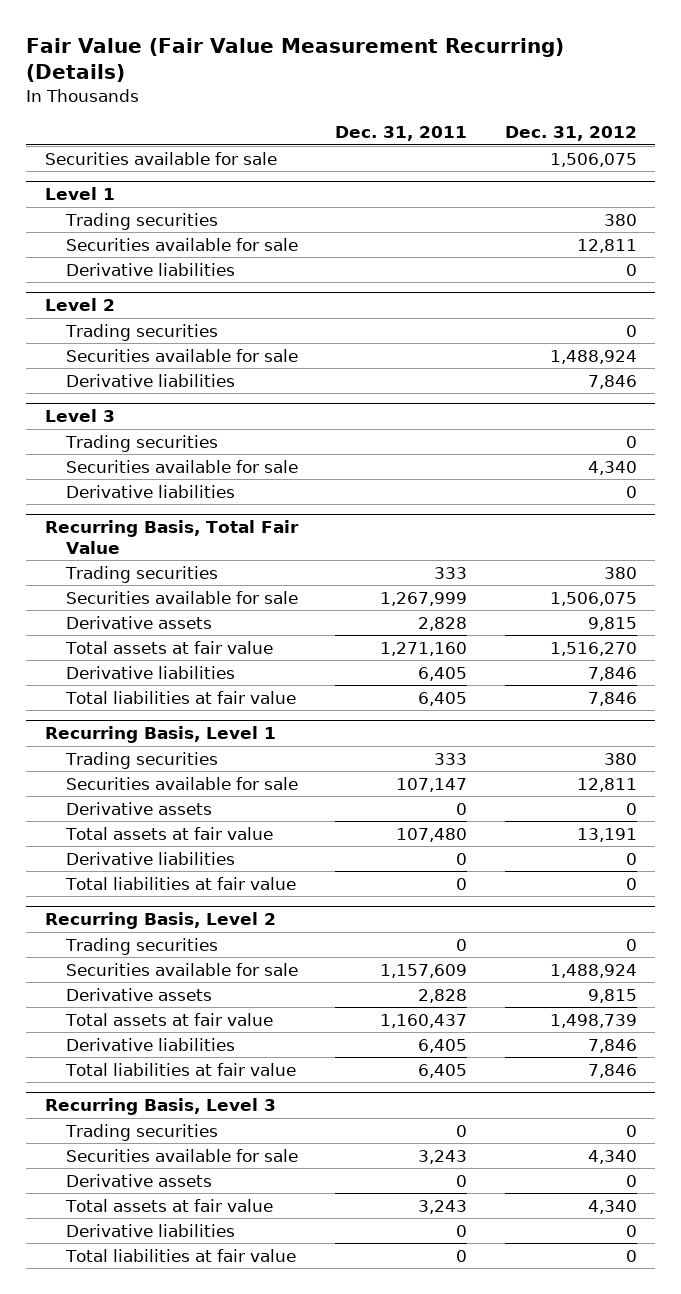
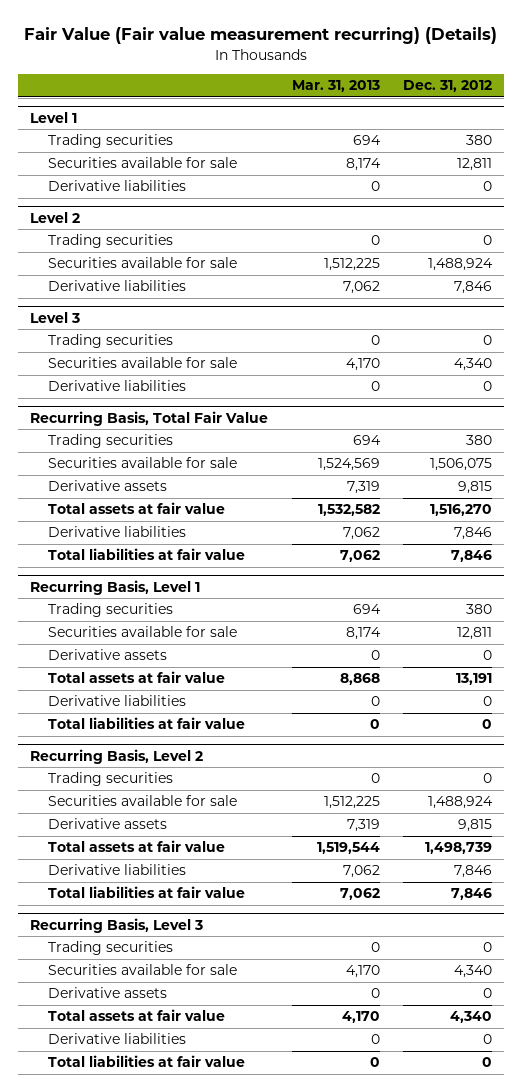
[26,37,565,83] Fair Value (Fair Value Measurement Recurring) (Details) -> [24,27,498,45] Fair Value (Fair value measurement recurring) (Details)
[335,126,468,142] Dec. 31, 2011 -> none
none -> [291,80,380,93] Mar. 31, 2013
[44,151,277,165] Securities available for sale -> none

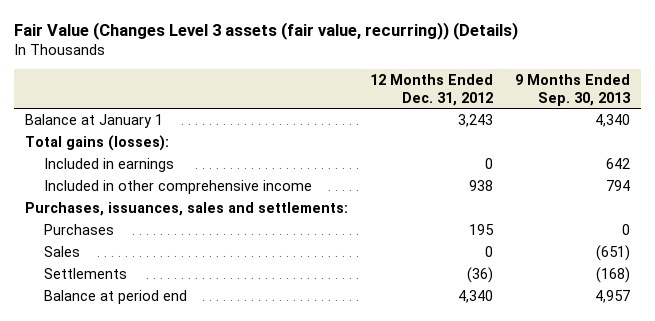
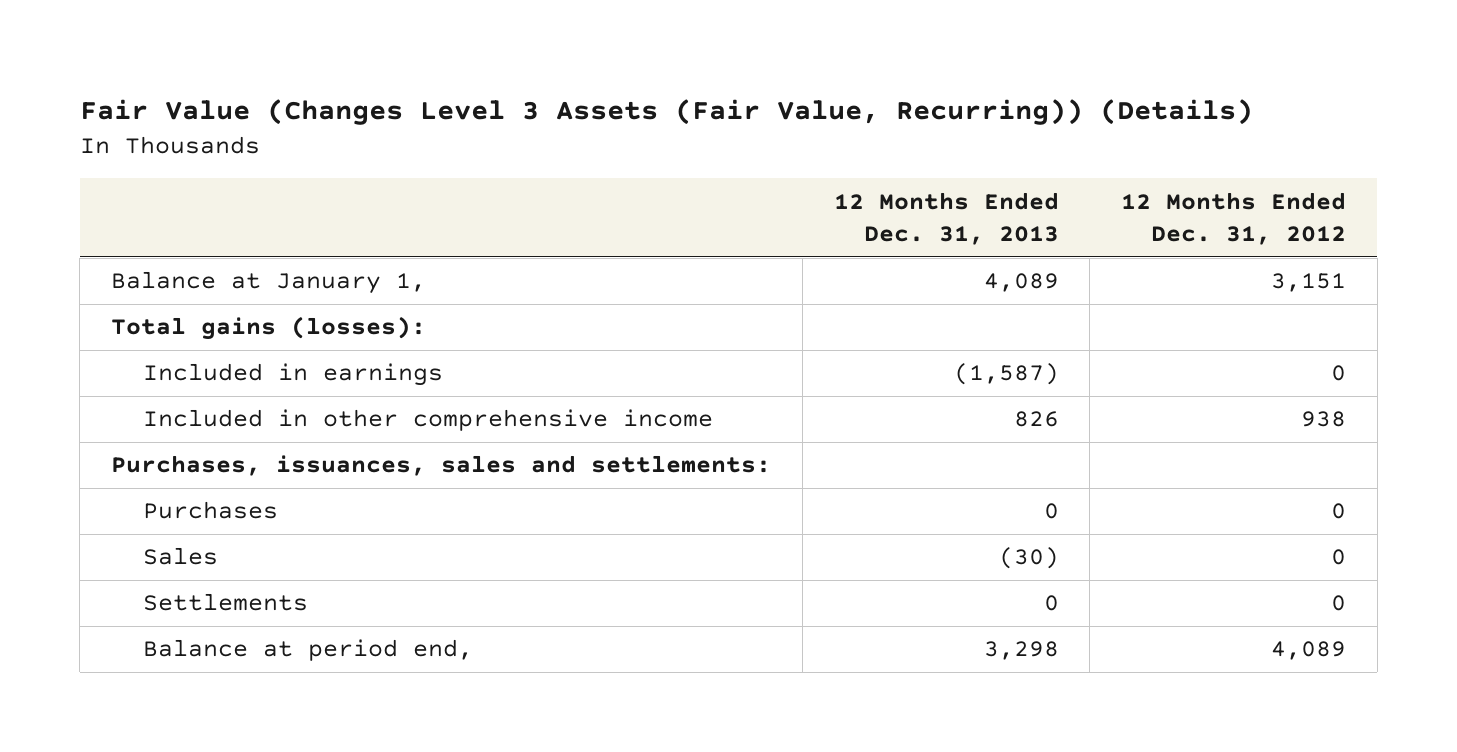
[13,21,518,40] Fair Value (Changes Level 3 assets (fair value, recurring)) (Details) -> [79,99,1253,126] Fair Value (Changes Level 3 Assets (Fair Value, Recurring)) (Details)
[515,74,632,106] 9 Months Ended Sep. 30, 2013 -> none
none -> [833,191,1059,246] 12 Months Ended Dec. 31, 2013
[24,113,163,128] Balance at January 1 -> [111,271,427,295] Balance at January 1,
[458,113,494,127] 3,243 -> [1270,273,1346,293] 3,151
[469,223,495,235] 195 -> [1330,503,1346,520] 0
[467,266,494,283] (36) -> [1330,595,1346,612] 0
[43,289,187,304] Balance at period end -> [142,639,473,662] Balance at period end,
[458,289,494,303] 4,340 -> [1270,641,1346,661] 4,089

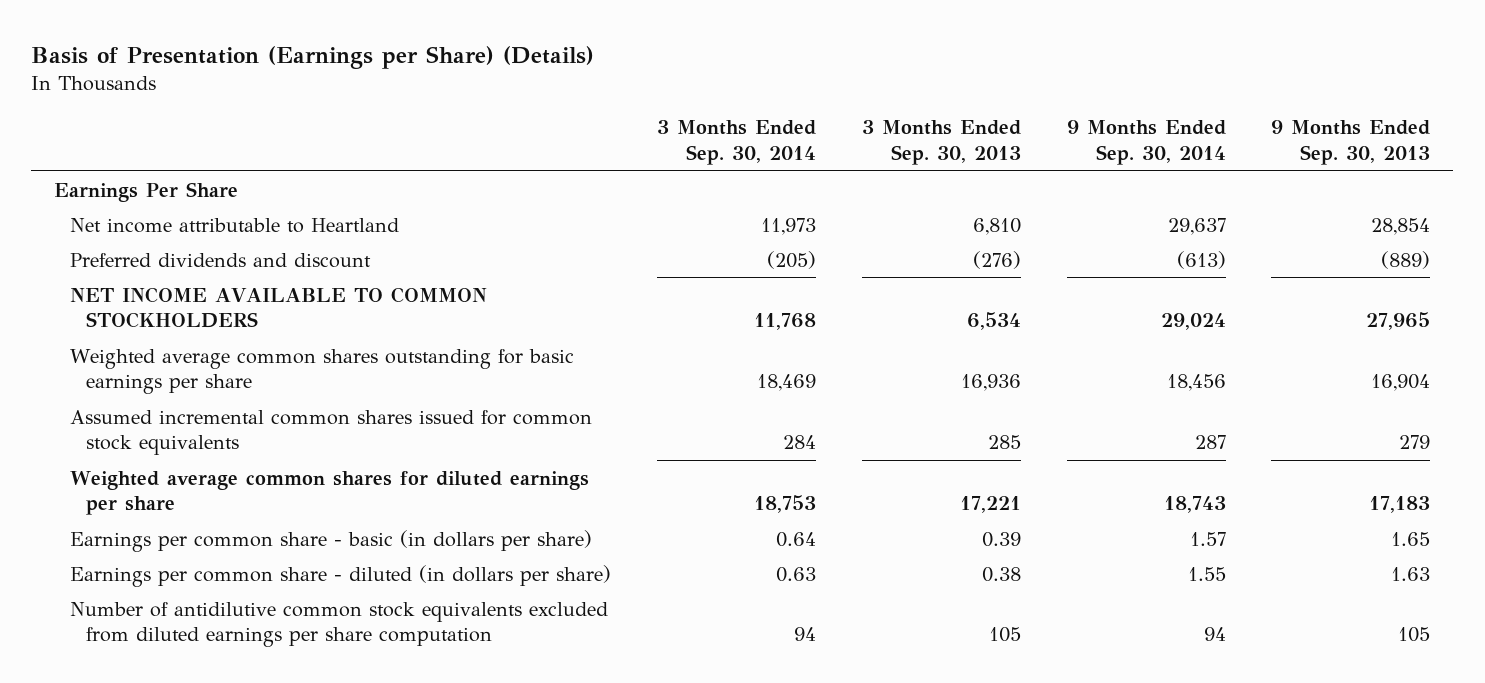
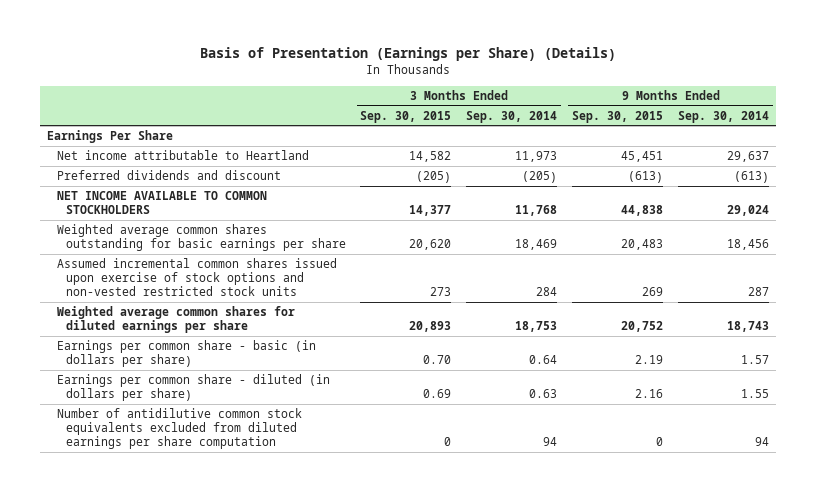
[861,120,1021,166] 3 Months Ended Sep. 30, 2013 -> none
[1271,120,1431,166] 9 Months Ended Sep. 30, 2013 -> none
none -> [360,110,452,123] Sep. 30, 2015
none -> [572,110,664,123] Sep. 30, 2015
[70,409,593,456] Assumed incremental common shares issued for common stock equivalents -> [56,258,337,296] Assumed incremental common shares issued upon exercise of stock options and non-vested restricted stock units

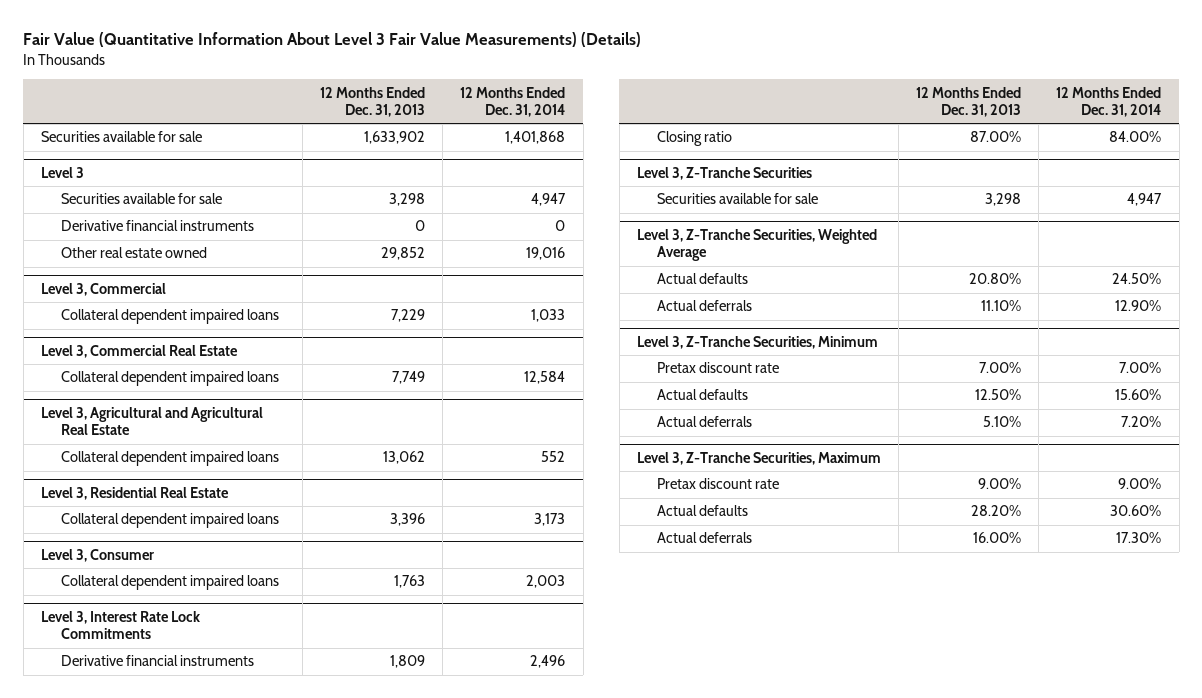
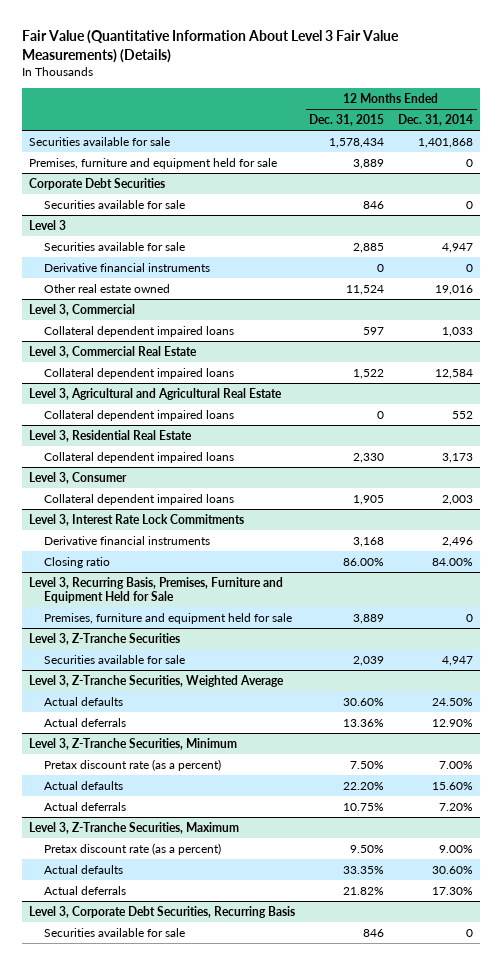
[320,86,426,117] 12 Months Ended Dec. 31, 2013 -> none
none -> [309,113,385,126] Dec. 31, 2015
none -> [29,157,278,169] Premises, furniture and equipment held for sale
none -> [29,177,166,190] Corporate Debt Securities
none -> [44,199,186,209] Securities available for sale
none -> [29,576,284,603] Level 3, Recurring Basis, Premises, Furniture and Equipment Held for Sale
none -> [44,612,293,624] Premises, furniture and equipment held for sale
[657,362,780,374] Pretax discount rate -> [44,758,222,771] Pretax discount rate (as a percent)
[657,478,780,490] Pretax discount rate -> [44,842,222,855] Pretax discount rate (as a percent)
none -> [29,905,296,918] Level 3, Corporate Debt Securities, Recurring Basis
none -> [44,927,186,937] Securities available for sale

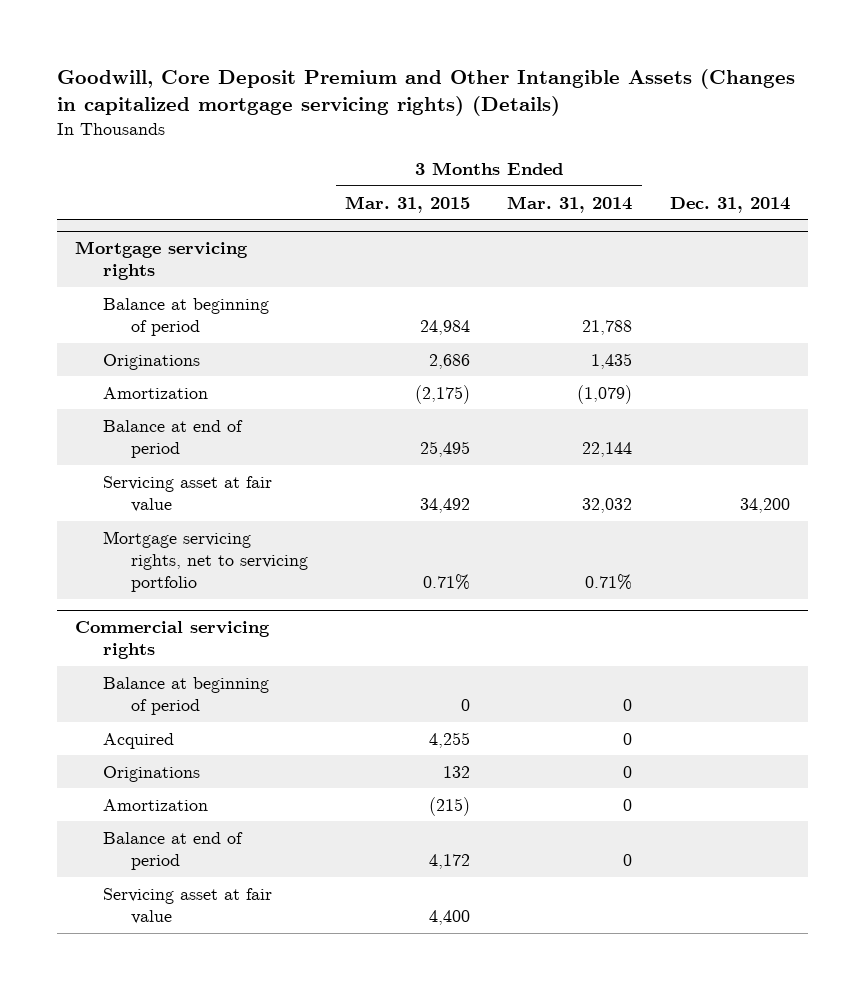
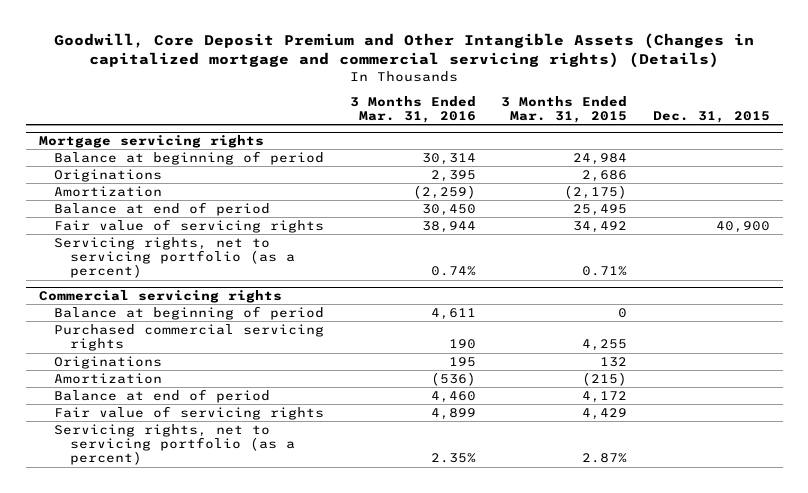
[56,69,795,117] Goodwill, Core Deposit Premium and Other Intangible Assets (Changes in capitalized mortgage servicing rights) (Details) -> [54,32,755,68] Goodwill, Core Deposit Premium and Other Intangible Assets (Changes in capitalized mortgage and commercial servicing rights) (Details)
[507,195,633,213] Mar. 31, 2014 -> none
[669,196,790,213] Dec. 31, 2014 -> none
none -> [349,95,476,123] 3 Months Ended Mar. 31, 2016
none -> [652,110,770,123] Dec. 31, 2015
[103,475,273,512] Servicing asset at fair value -> [54,218,325,233] Fair value of servicing rights
[103,530,309,592] Mortgage servicing rights, net to servicing portfolio -> [54,236,295,279] Servicing rights, net to servicing portfolio (as a percent)
[103,732,175,749] Acquired -> [54,323,325,352] Purchased commercial servicing rights
[103,887,273,924] Servicing asset at fair value -> [54,405,325,420] Fair value of servicing rights
[429,909,471,925] 4,400 -> [582,407,628,420] 4,429
none -> [54,423,295,466] Servicing rights, net to servicing portfolio (as a percent)

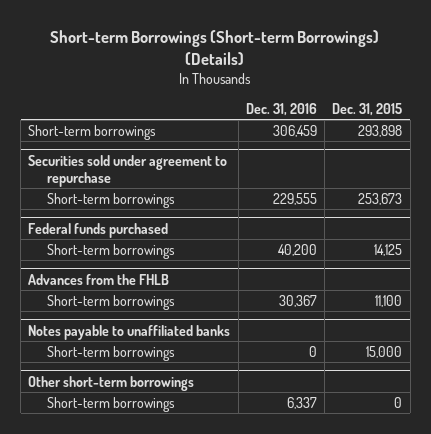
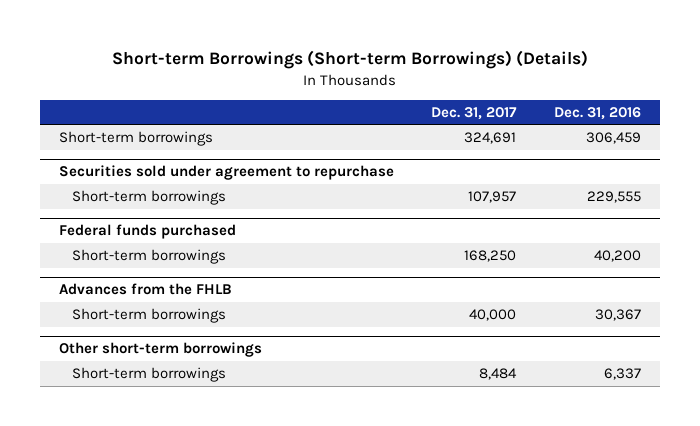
[332,102,403,116] Dec. 31, 2015 -> none
none -> [431,106,518,120] Dec. 31, 2017
[28,324,231,340] Notes payable to unaffiliated banks -> none
[47,345,176,361] Short-term borrowings -> none

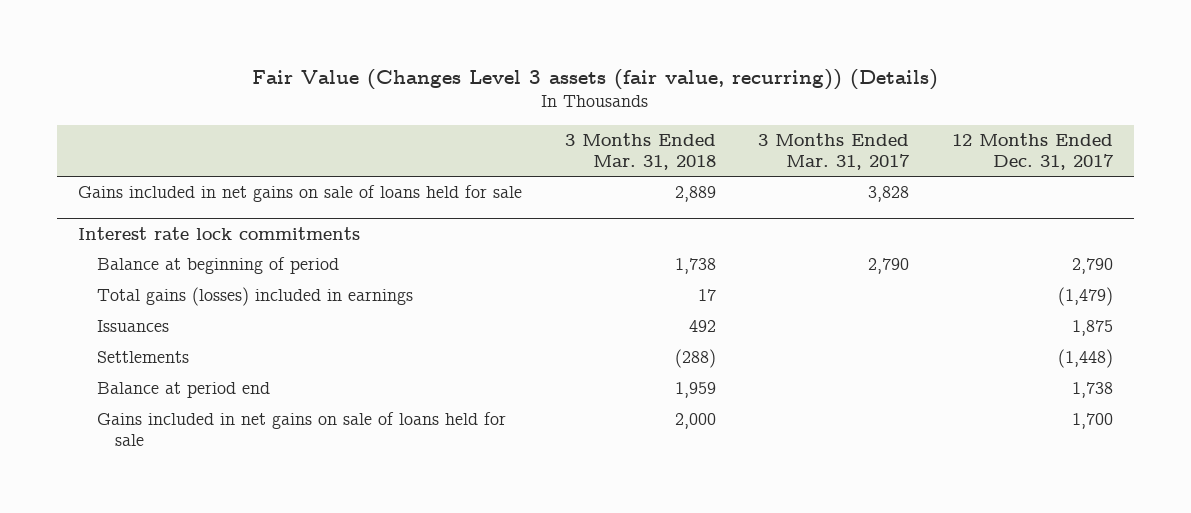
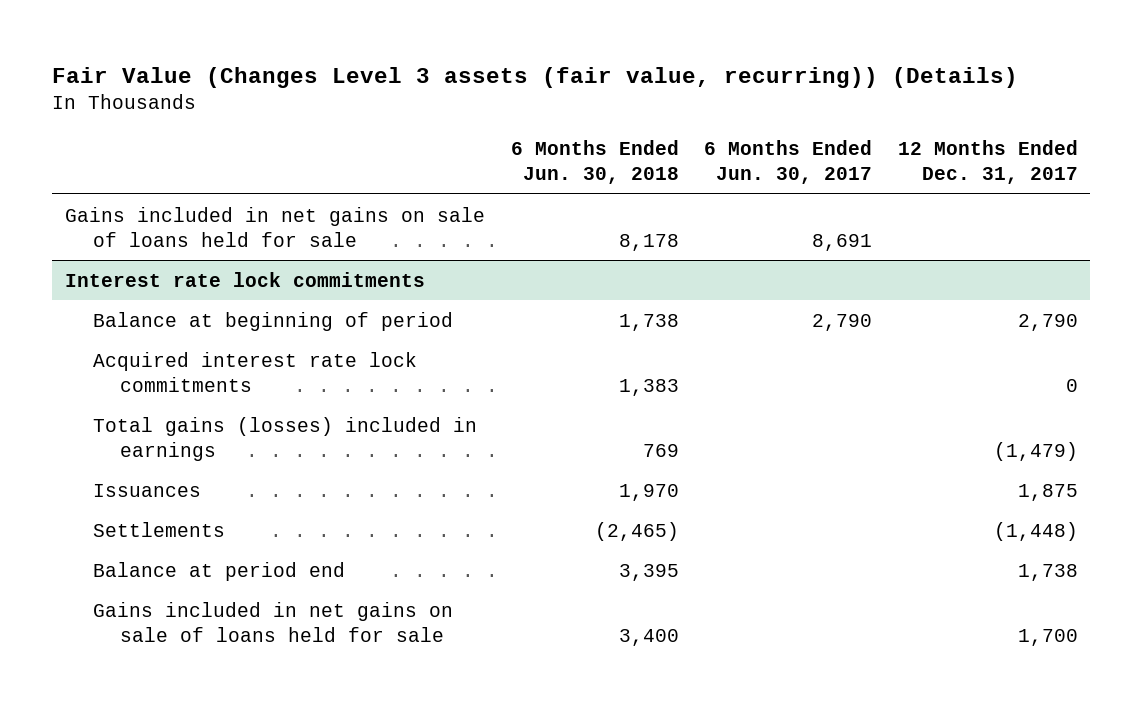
[564,133,716,171] 3 Months Ended Mar. 31, 2018 -> none
[758,133,911,171] 3 Months Ended Mar. 31, 2017 -> none
none -> [510,140,679,185] 6 Months Ended Jun. 30, 2018
none -> [704,140,873,185] 6 Months Ended Jun. 30, 2017
none -> [92,351,417,392] Acquired interest rate lock commitments

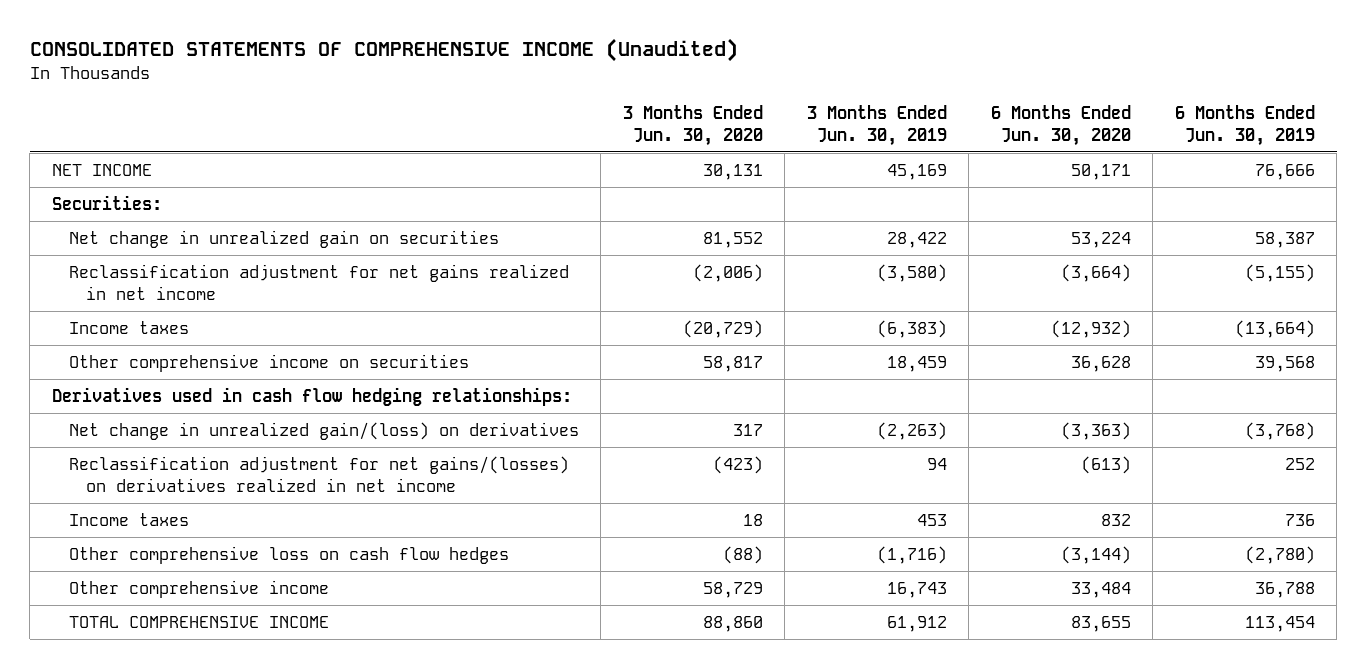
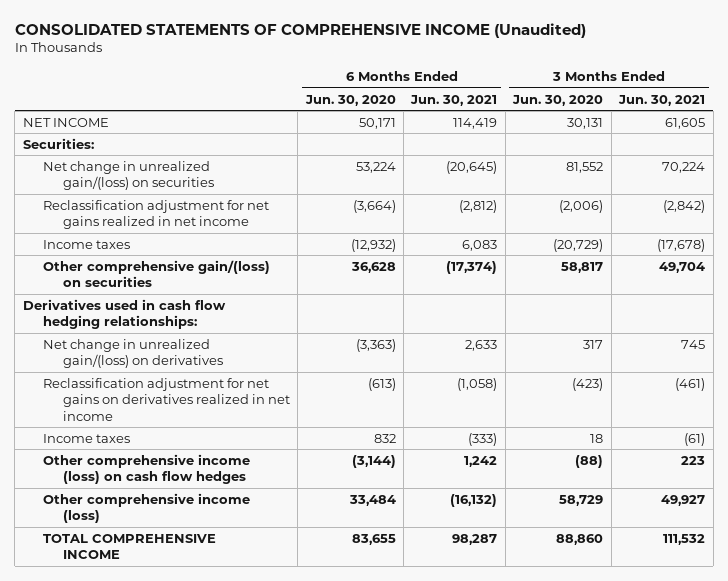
[806,104,947,146] 3 Months Ended Jun. 30, 2019 -> none
[1174,104,1315,146] 6 Months Ended Jun. 30, 2019 -> none
none -> [410,94,498,106] Jun. 30, 2021
none -> [618,94,706,106] Jun. 30, 2021
[68,229,499,248] Net change in unrealized gain on securities -> [42,160,214,191] Net change in unrealized gain/(loss) on securities
[68,353,469,372] Other comprehensive income on securities -> [42,259,270,288] Other comprehensive gain/(loss) on securities
[68,455,569,492] Reclassification adjustment for net gains/(losses) on derivatives realized in net income -> [42,377,290,421] Reclassification adjustment for net gains on derivatives realized in net income
[68,545,509,564] Other comprehensive loss on cash flow hedges -> [42,453,250,485] Other comprehensive income (loss) on cash flow hedges
[68,579,329,598] Other comprehensive income -> [42,492,250,524] Other comprehensive income (loss)

